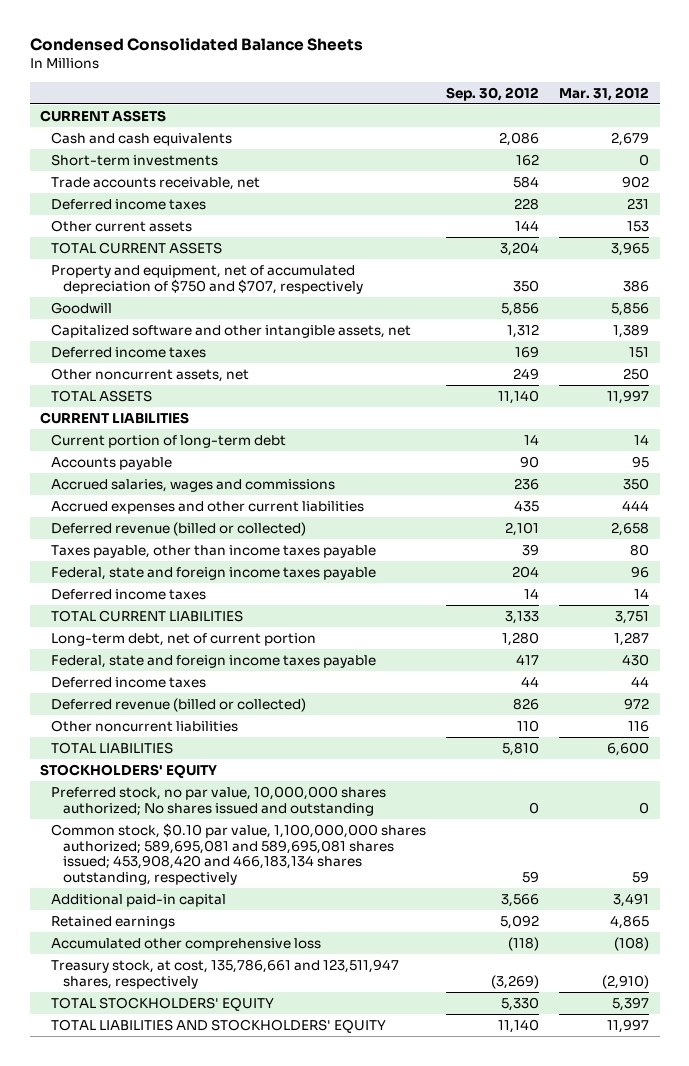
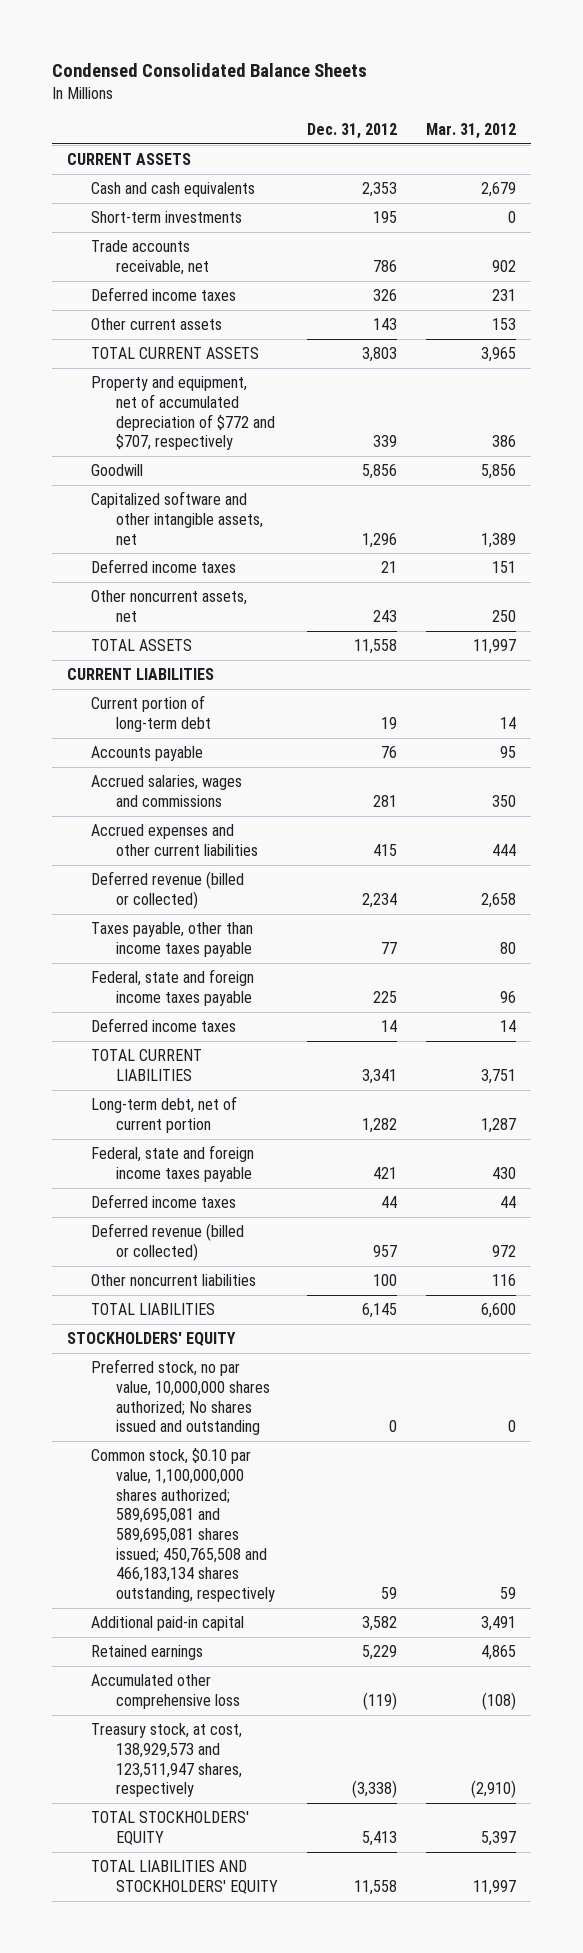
[446,86,540,101] Sep. 30, 2012 -> none
none -> [307,122,398,139] Dec. 31, 2012
[51,264,363,294] Property and equipment, net of accumulated depreciation of $750 and $707, respectively -> [91,376,275,451] Property and equipment, net of accumulated depreciation of $772 and $707, respectively
[51,822,427,886] Common stock, $0.10 par value, 1,100,000,000 shares authorized; 589,695,081 and 589,695,081 shares issued; 453,908,420 and 466,183,134 shares outstanding, respectively -> [91,1448,275,1603] Common stock, $0.10 par value, 1,100,000,000 shares authorized; 589,695,081 and 589,695,081 shares issued; 450,765,508 and 466,183,134 shares outstanding, respectively
[51,958,400,989] Treasury stock, at cost, 135,786,661 and 123,511,947 shares, respectively -> [91,1723,243,1798] Treasury stock, at cost, 138,929,573 and 123,511,947 shares, respectively

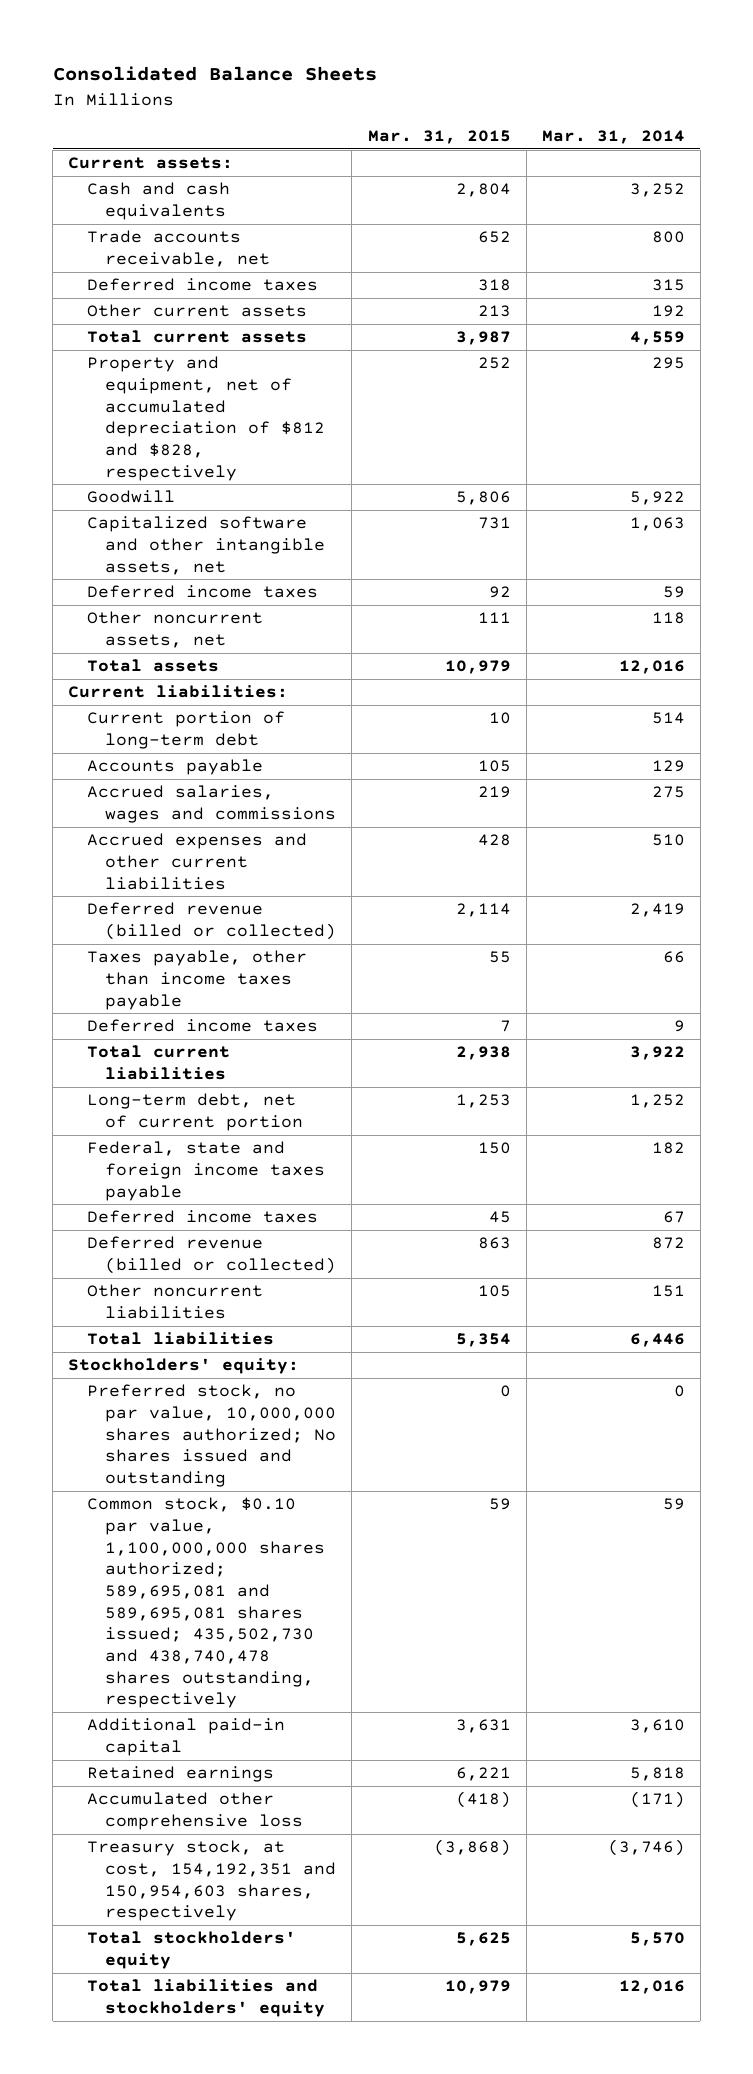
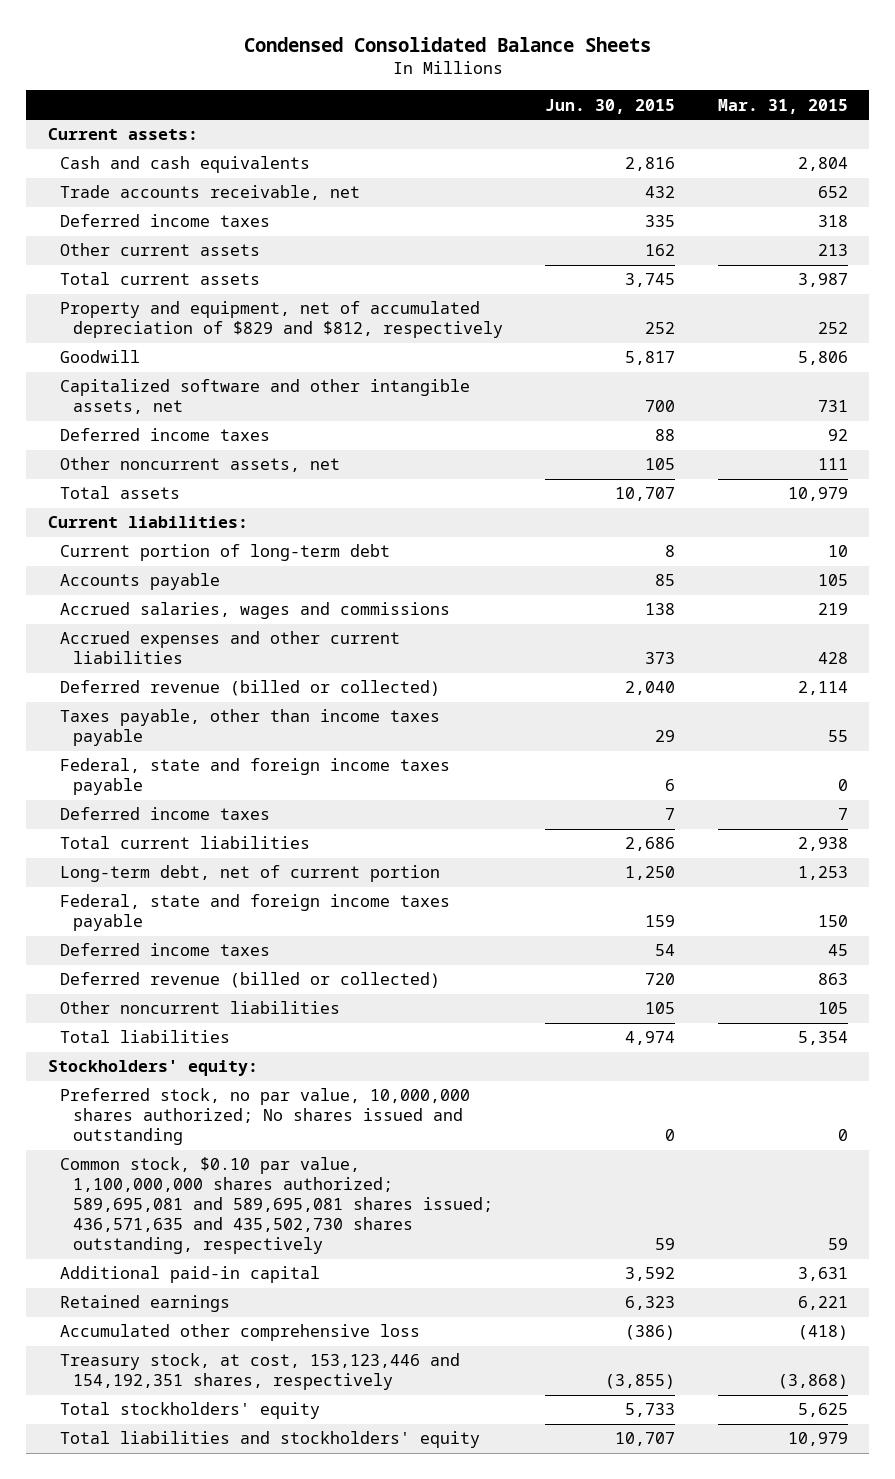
[52,66,377,82] Consolidated Balance Sheets -> [243,36,651,52] Condensed Consolidated Balance Sheets
[541,129,685,144] Mar. 31, 2014 -> none
none -> [545,98,676,114] Jun. 30, 2015
[86,356,326,481] Property and equipment, net of accumulated depreciation of $812 and $828, respectively -> [60,301,504,339] Property and equipment, net of accumulated depreciation of $829 and $812, respectively
none -> [60,758,451,796] Federal, state and foreign income taxes payable
[86,1497,326,1709] Common stock, $0.10 par value, 1,100,000,000 shares authorized; 589,695,081 and 589,695,081 shares issued; 435,502,730 and 438,740,478 shares outstanding, respectively -> [60,1157,494,1255] Common stock, $0.10 par value, 1,100,000,000 shares authorized; 589,695,081 and 589,695,081 shares issued; 436,571,635 and 435,502,730 shares outstanding, respectively
[86,1840,337,1922] Treasury stock, at cost, 154,192,351 and 150,954,603 shares, respectively -> [60,1353,461,1391] Treasury stock, at cost, 153,123,446 and 154,192,351 shares, respectively

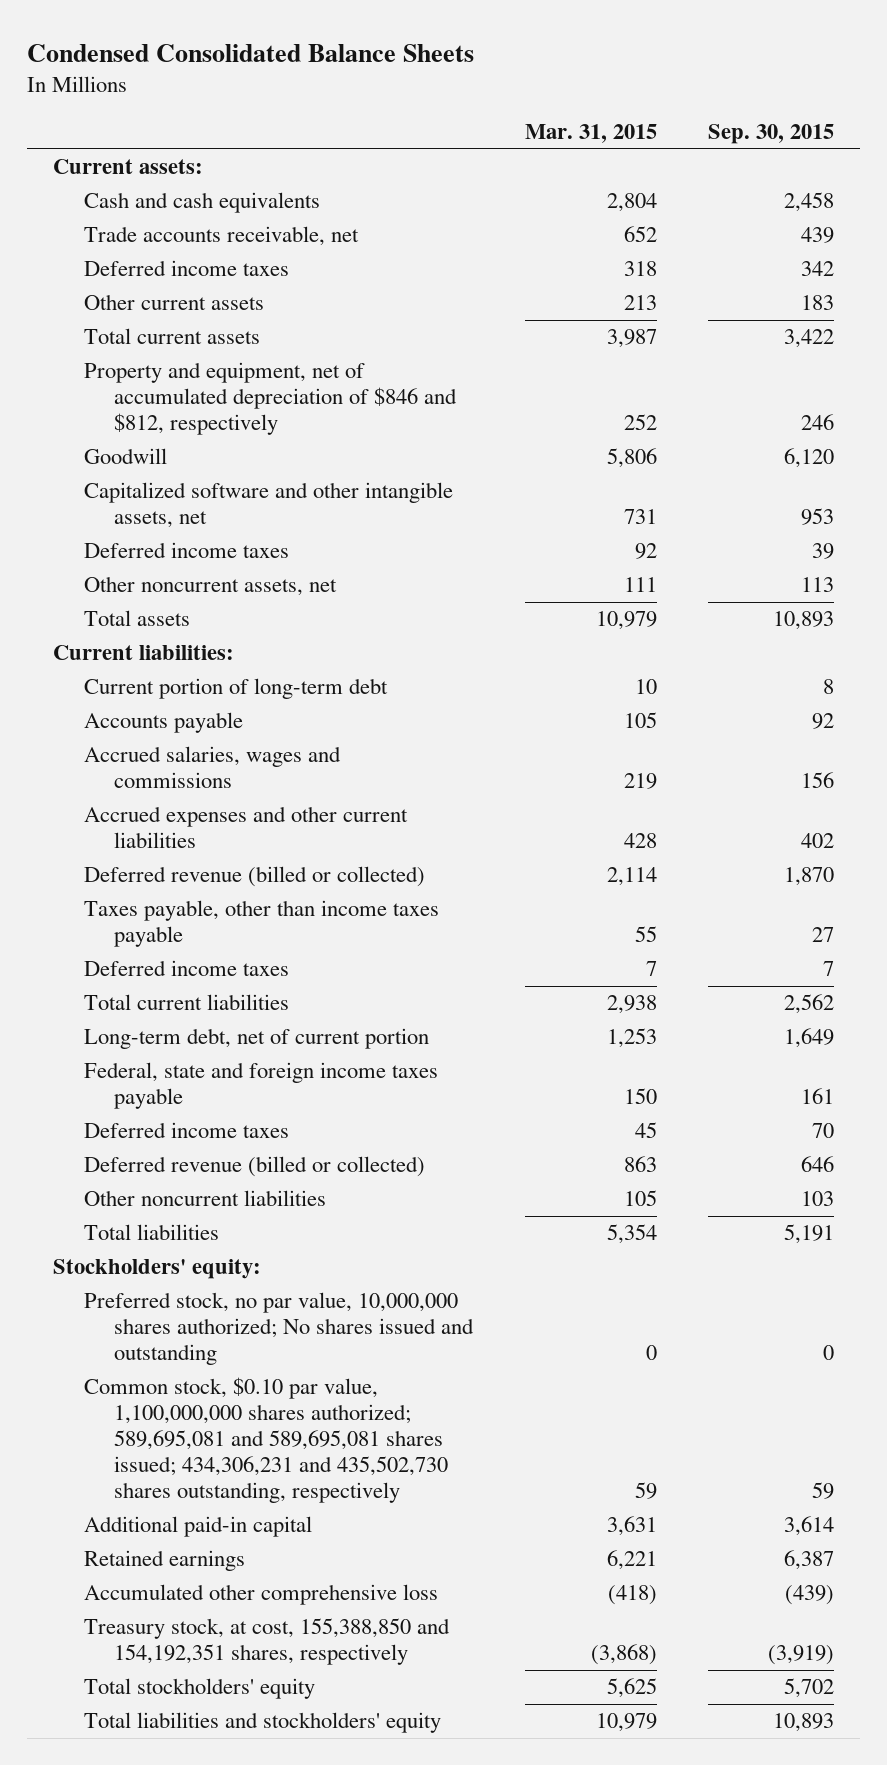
[545,98,676,114] Jun. 30, 2015 -> none
none -> [708,124,835,145] Sep. 30, 2015
[60,301,504,339] Property and equipment, net of accumulated depreciation of $829 and $812, respectively -> [83,362,458,436] Property and equipment, net of accumulated depreciation of $846 and $812, respectively
[60,758,451,796] Federal, state and foreign income taxes payable -> none
[60,1157,494,1255] Common stock, $0.10 par value, 1,100,000,000 shares authorized; 589,695,081 and 589,695,081 shares issued; 436,571,635 and 435,502,730 shares outstanding, respectively -> [83,1377,449,1504] Common stock, $0.10 par value, 1,100,000,000 shares authorized; 589,695,081 and 589,695,081 shares issued; 434,306,231 and 435,502,730 shares outstanding, respectively
[60,1353,461,1391] Treasury stock, at cost, 153,123,446 and 154,192,351 shares, respectively -> [83,1618,450,1666] Treasury stock, at cost, 155,388,850 and 154,192,351 shares, respectively

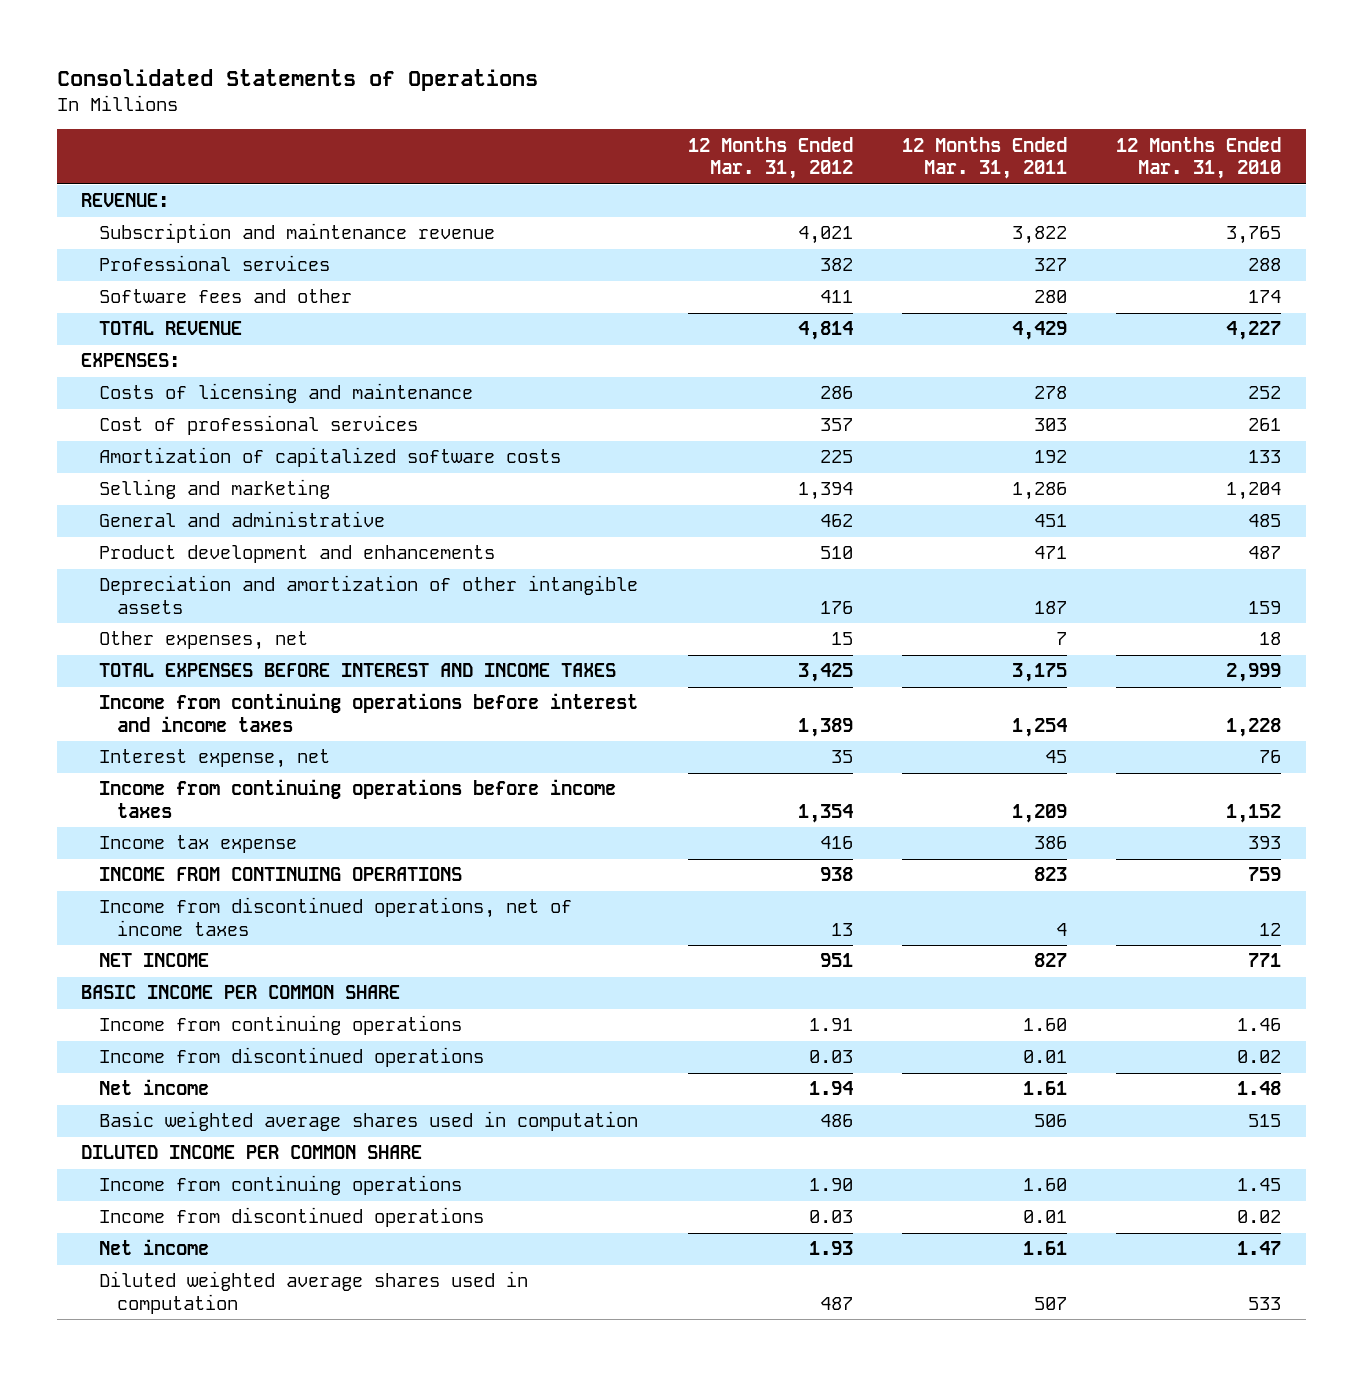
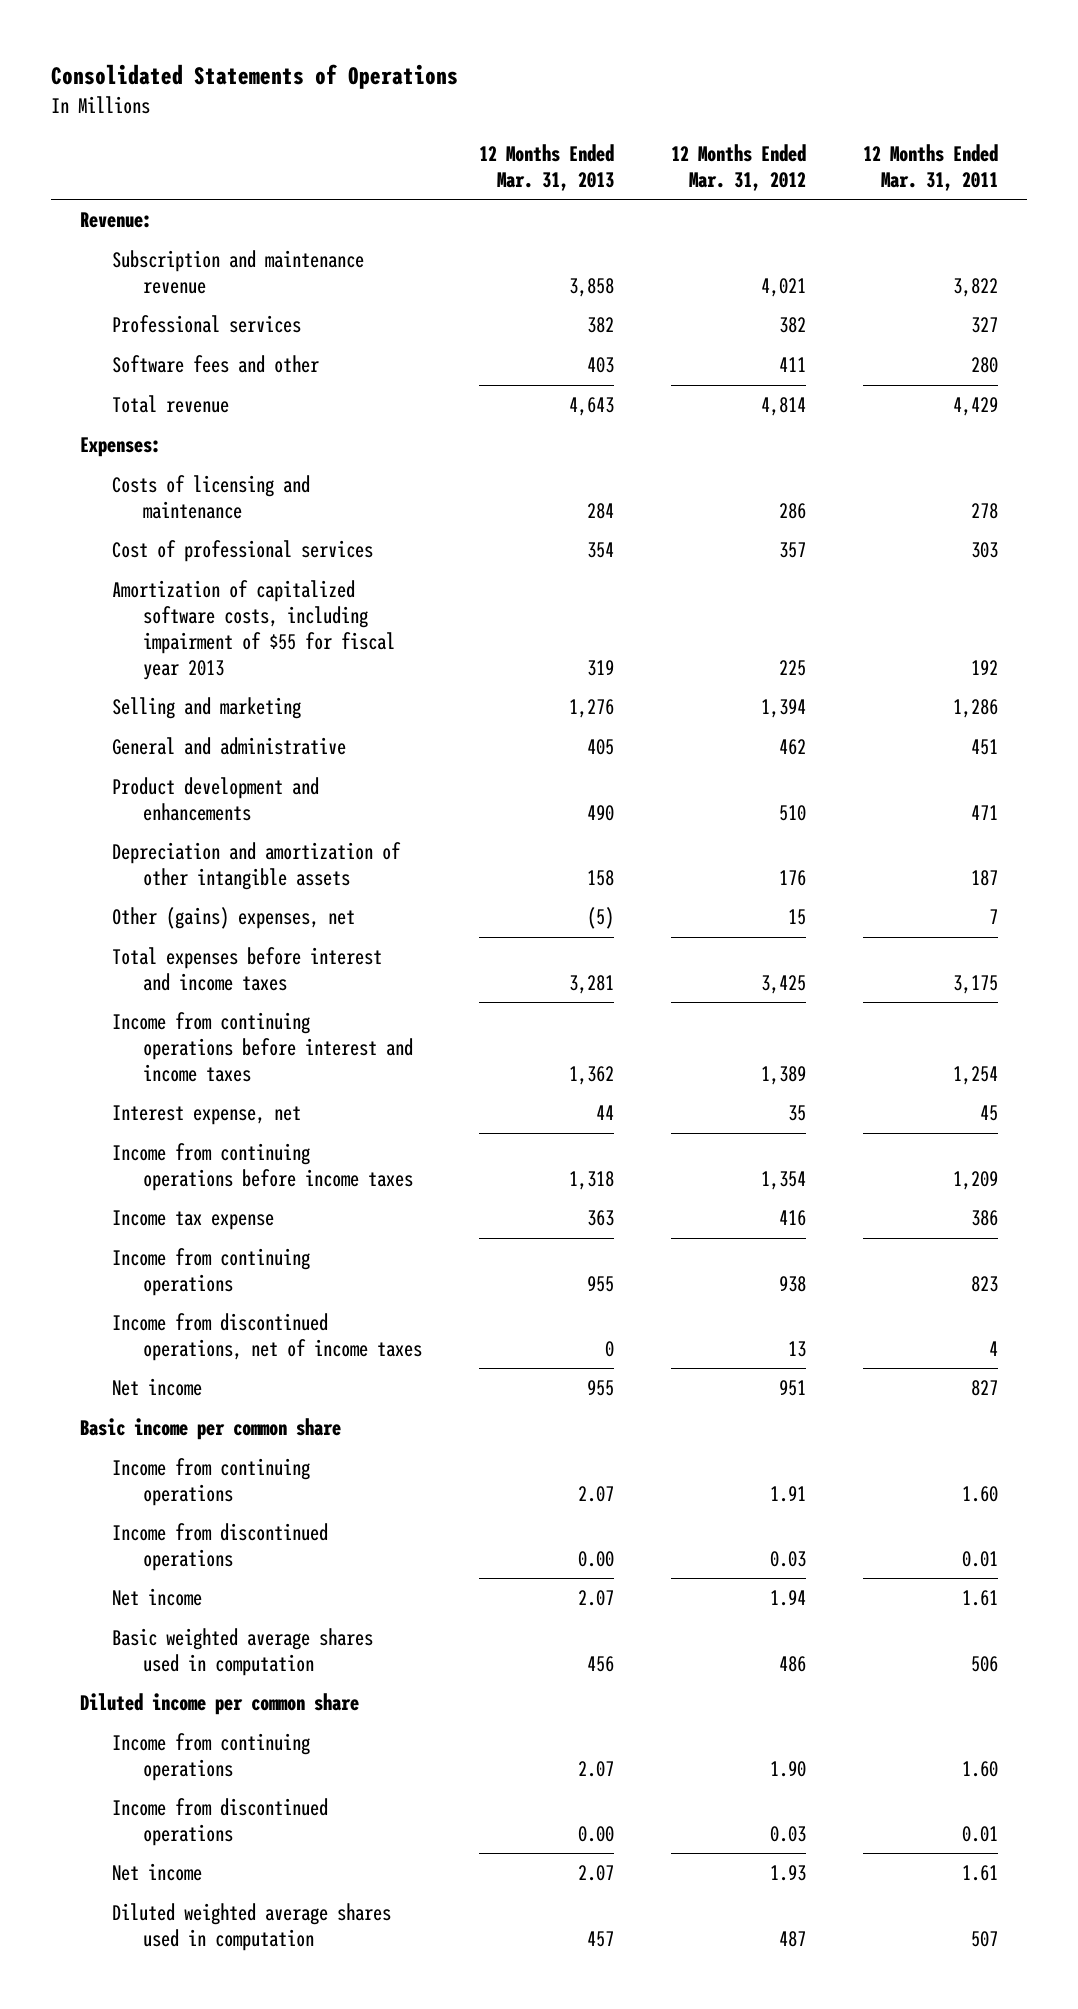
[1116,136,1282,180] 12 Months Ended Mar. 31, 2010 -> none
none -> [479,143,615,191] 12 Months Ended Mar. 31, 2013
[81,193,170,208] REVENUE: -> [79,212,152,229] Revenue:
[99,321,243,336] TOTAL REVENUE -> [111,395,229,414] Total revenue
[81,353,181,368] EXPENSES: -> [79,437,161,458] Expenses:
[99,447,562,468] Amortization of capitalized software costs -> [111,580,396,680] Amortization of capitalized software costs, including impairment of $55 for fiscal year 2013
[99,631,309,651] Other expenses, net -> [111,907,355,930] Other (gains) expenses, net
[99,663,617,678] TOTAL EXPENSES BEFORE INTEREST AND INCOME TAXES -> [111,947,382,992] Total expenses before interest and income taxes
[99,867,463,882] INCOME FROM CONTINUING OPERATIONS -> [111,1248,310,1297] Income from continuing operations
[99,953,210,968] NET INCOME -> [111,1378,202,1397] Net income
[81,985,401,1000] BASIC INCOME PER COMMON SHARE -> [79,1418,341,1441] Basic income per common share
[81,1145,423,1160] DILUTED INCOME PER COMMON SHARE -> [79,1693,359,1716] Diluted income per common share

